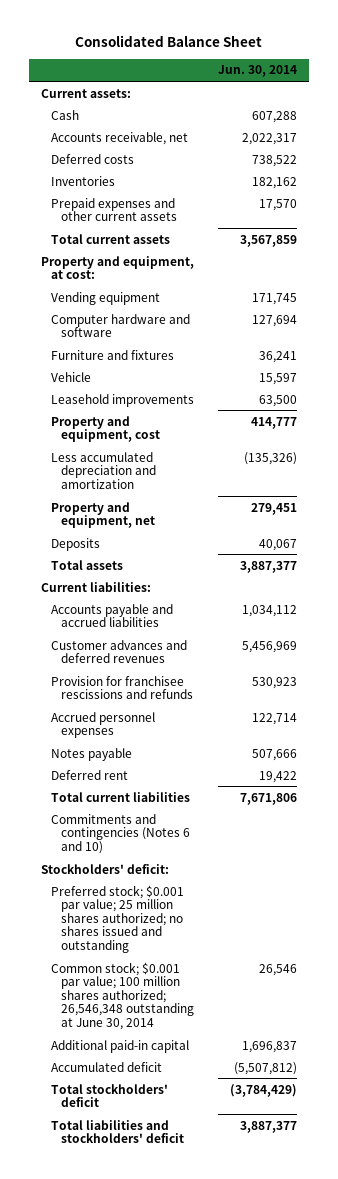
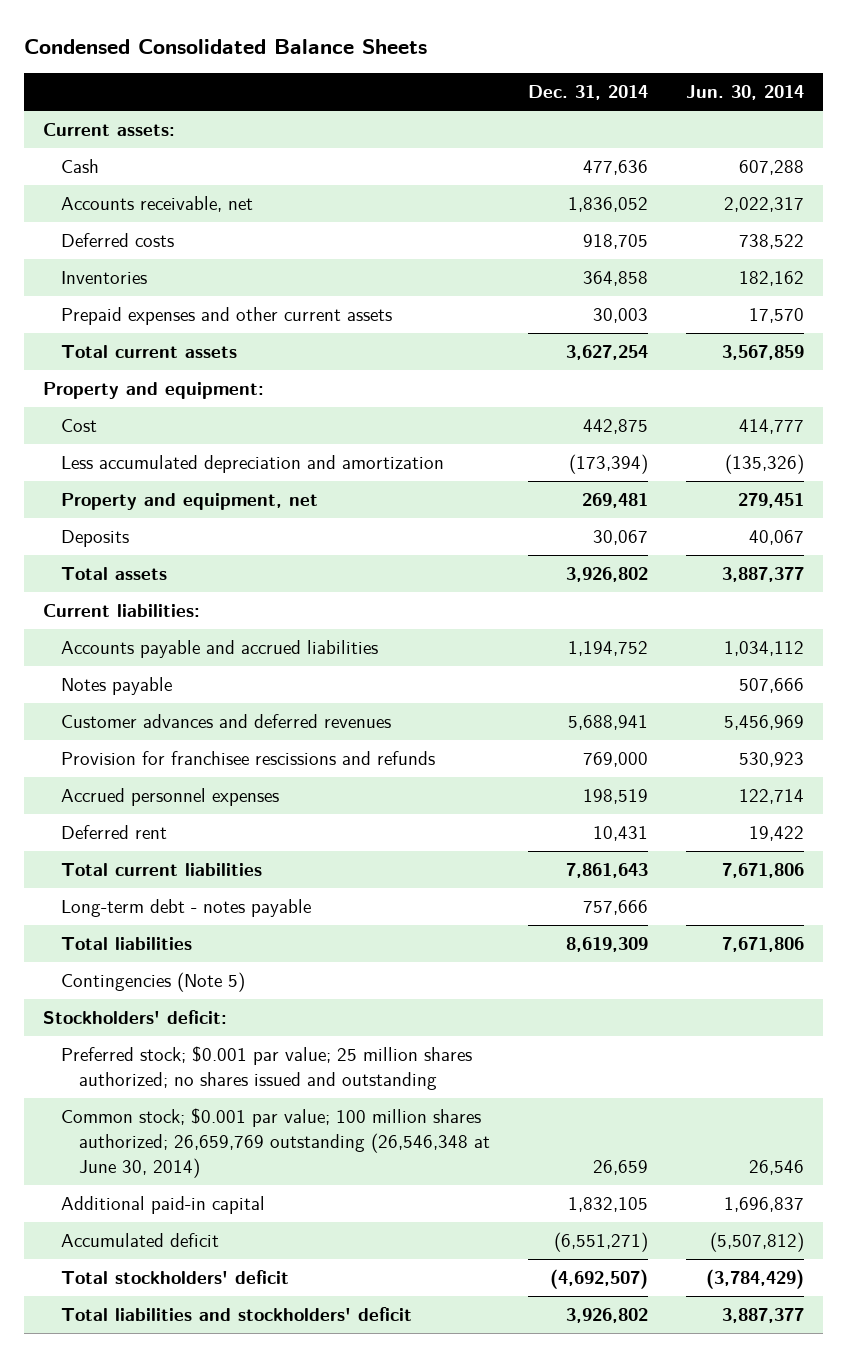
[74,34,262,47] Consolidated Balance Sheet -> [24,38,428,54] Condensed Consolidated Balance Sheets
none -> [528,85,649,101] Dec. 31, 2014
[50,291,160,305] Vending equipment -> none
[50,313,190,338] Computer hardware and software -> none
[50,349,174,360] Furniture and fixtures -> none
[50,371,91,382] Vehicle -> none
[50,393,194,407] Leasehold improvements -> none
[40,255,194,280] Property and equipment, at cost: -> [43,382,265,400] Property and equipment:
[50,415,160,443] Property and equipment, cost -> [61,419,98,433] Cost
[50,747,132,761] Notes payable -> [61,677,173,696] Notes payable
none -> [61,899,312,918] Long-term debt - notes payable
none -> [61,937,193,951] Total liabilities
[50,813,190,854] Commitments and contingencies (Notes 6 and 10) -> [61,972,246,993] Contingencies (Note 5)
[50,961,194,1031] Common stock; $0.001 par value; 100 million shares authorized; 26,546,348 outstanding at June 30, 2014 -> [61,1108,491,1178] Common stock; $0.001 par value; 100 million shares authorized; 26,659,769 outstanding (26,546,348 at June 30, 2014)

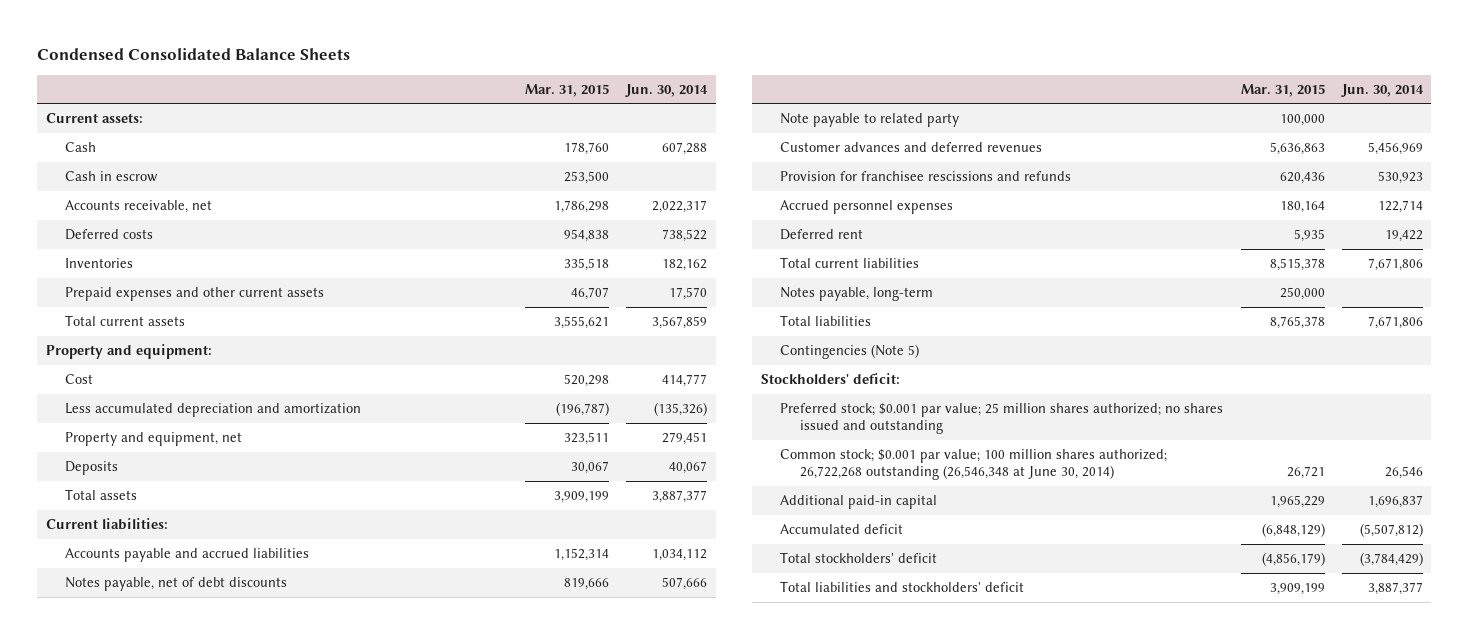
[528,85,649,101] Dec. 31, 2014 -> none
none -> [525,83,610,97] Mar. 31, 2015
none -> [65,171,159,183] Cash in escrow
[61,677,173,696] Notes payable -> [65,577,288,592] Notes payable, net of debt discounts
none -> [780,113,960,128] Note payable to related party
[61,899,312,918] Long-term debt - notes payable -> [780,287,934,302] Notes payable, long-term
[61,1108,491,1178] Common stock; $0.001 par value; 100 million shares authorized; 26,659,769 outstanding (26,546,348 at June 30, 2014) -> [780,449,1168,481] Common stock; $0.001 par value; 100 million shares authorized; 26,722,268 outstanding (26,546,348 at June 30, 2014)

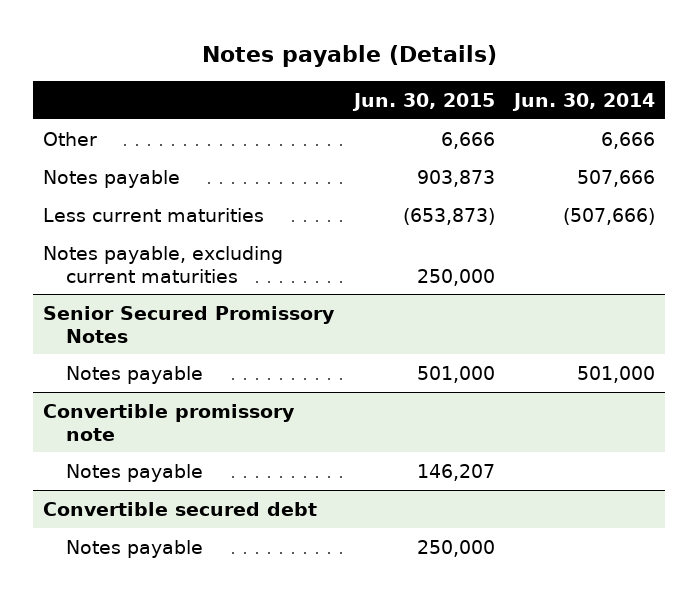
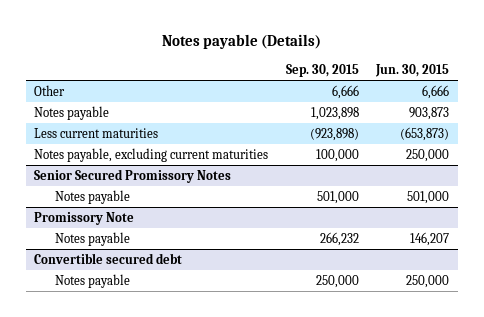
[512,92,656,111] Jun. 30, 2014 -> none
none -> [285,64,359,78] Sep. 30, 2015
[42,403,295,441] Convertible promissory note -> [34,212,135,226] Promissory Note

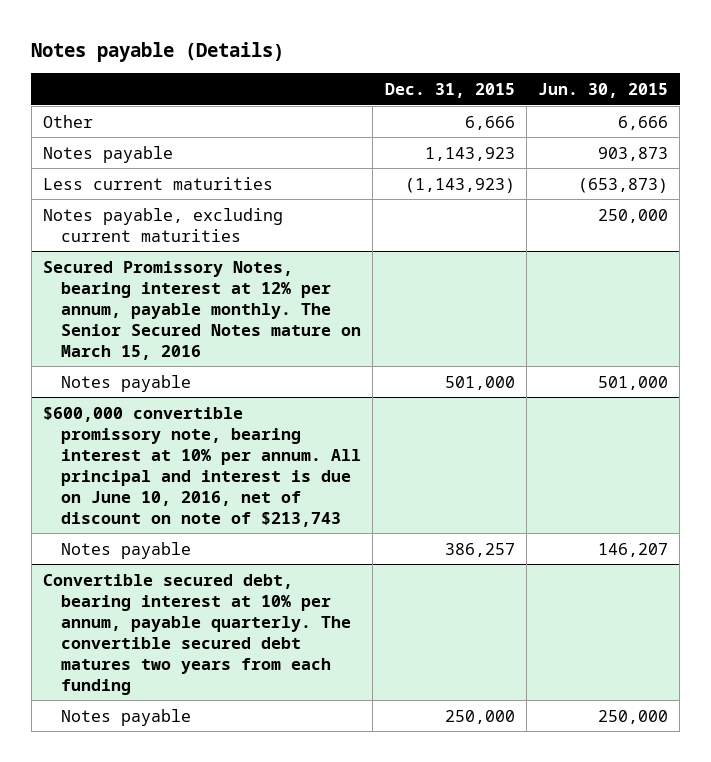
[285,64,359,78] Sep. 30, 2015 -> none
none -> [384,82,515,98] Dec. 31, 2015
[34,169,232,184] Senior Secured Promissory Notes -> [42,260,362,360] Secured Promissory Notes, bearing interest at 12% per annum, payable monthly. The Senior Secured Notes mature on March 15, 2016
[34,212,135,226] Promissory Note -> [42,406,362,527] $600,000 convertible promissory note, bearing interest at 10% per annum. All principal and interest is due on June 10, 2016, net of discount on note of $213,743
[34,253,183,265] Convertible secured debt -> [42,573,352,695] Convertible secured debt, bearing interest at 10% per annum, payable quarterly. The convertible secured debt matures two years from each funding

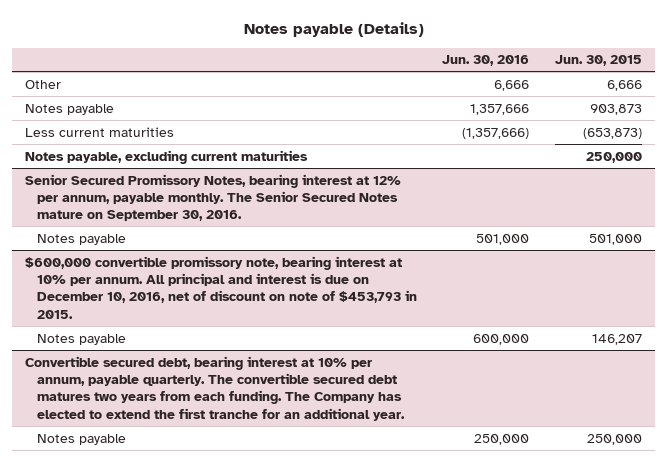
[384,82,515,98] Dec. 31, 2015 -> none
none -> [442,55,530,67] Jun. 30, 2016
[42,260,362,360] Secured Promissory Notes, bearing interest at 12% per annum, payable monthly. The Senior Secured Notes mature on March 15, 2016 -> [25,173,402,222] Senior Secured Promissory Notes, bearing interest at 12% per annum, payable monthly. The Senior Secured Notes mature on September 30, 2016.
[42,406,362,527] $600,000 convertible promissory note, bearing interest at 10% per annum. All principal and interest is due on June 10, 2016, net of discount on note of $213,743 -> [25,255,417,319] $600,000 convertible promissory note, bearing interest at 10% per annum. All principal and interest is due on December 10, 2016, net of discount on note of $453,793 in 2015.
[42,573,352,695] Convertible secured debt, bearing interest at 10% per annum, payable quarterly. The convertible secured debt matures two years from each funding -> [25,355,405,421] Convertible secured debt, bearing interest at 10% per annum, payable quarterly. The convertible secured debt matures two years from each funding. The Company has elected to extend the first tranche for an additional year.

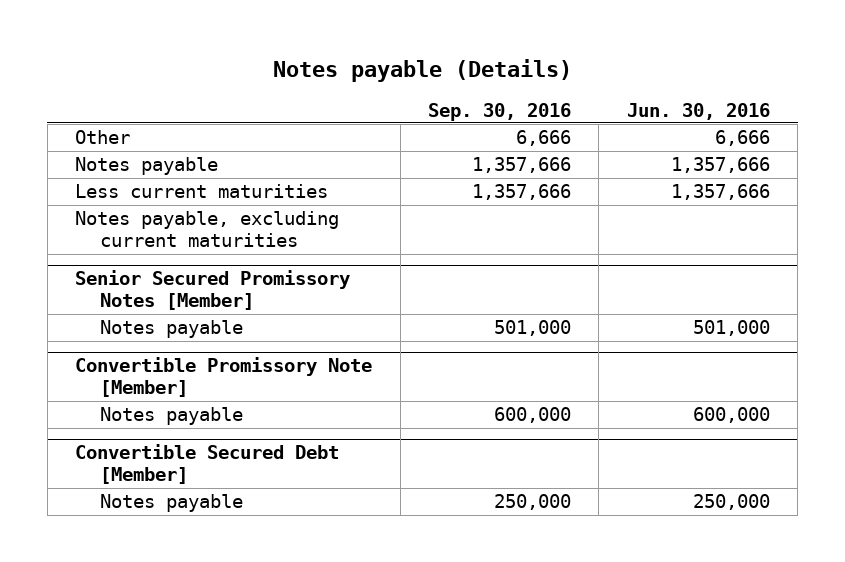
[555,55,643,67] Jun. 30, 2015 -> none
none -> [428,102,572,121] Sep. 30, 2016
[462,127,530,139] (1,357,666) -> [670,184,770,201] 1,357,666
[25,173,402,222] Senior Secured Promissory Notes, bearing interest at 12% per annum, payable monthly. The Senior Secured Notes mature on September 30, 2016. -> [75,270,351,311] Senior Secured Promissory Notes [Member]
[25,255,417,319] $600,000 convertible promissory note, bearing interest at 10% per annum. All principal and interest is due on December 10, 2016, net of discount on note of $453,793 in 2015. -> [75,357,373,398] Convertible Promissory Note [Member]
[25,355,405,421] Convertible secured debt, bearing interest at 10% per annum, payable quarterly. The convertible secured debt matures two years from each funding. The Company has elected to extend the first tranche for an additional year. -> [75,444,340,485] Convertible Secured Debt [Member]

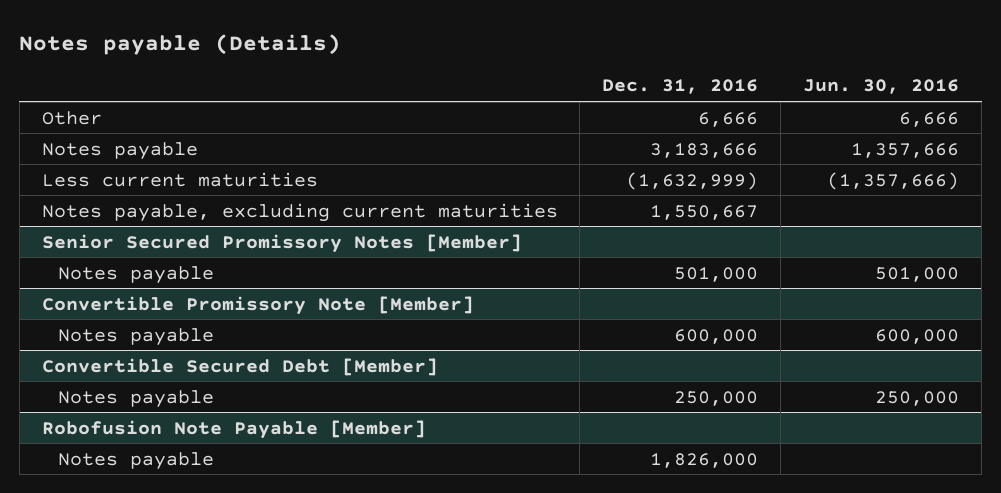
[428,102,572,121] Sep. 30, 2016 -> none
none -> [602,79,759,95] Dec. 31, 2016
[670,184,770,201] 1,357,666 -> [827,171,960,190] (1,357,666)
none -> [41,419,426,439] Robofusion Note Payable [Member]
none -> [58,451,215,470] Notes payable

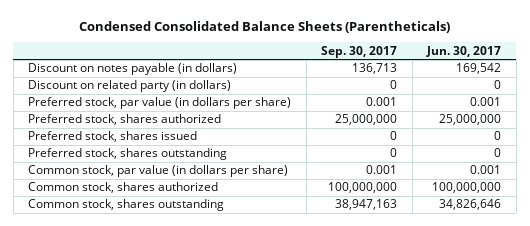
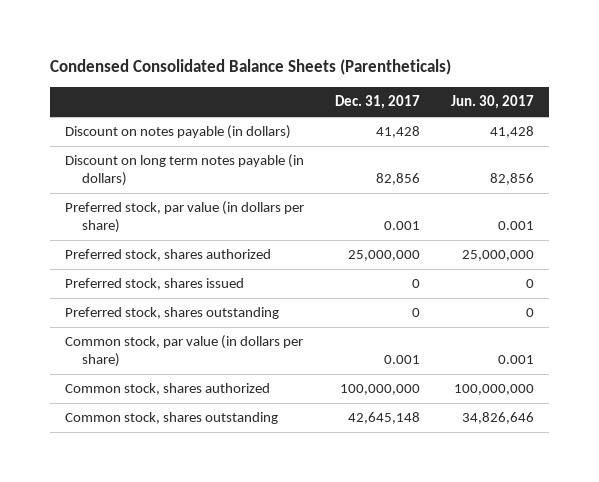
[321,45,398,58] Sep. 30, 2017 -> none
none -> [334,95,420,110] Dec. 31, 2017
[28,80,232,93] Discount on related party (in dollars) -> none
[456,63,502,75] 169,542 -> [489,126,534,139] 41,428
none -> [65,154,305,187] Discount on long term notes payable (in dollars)

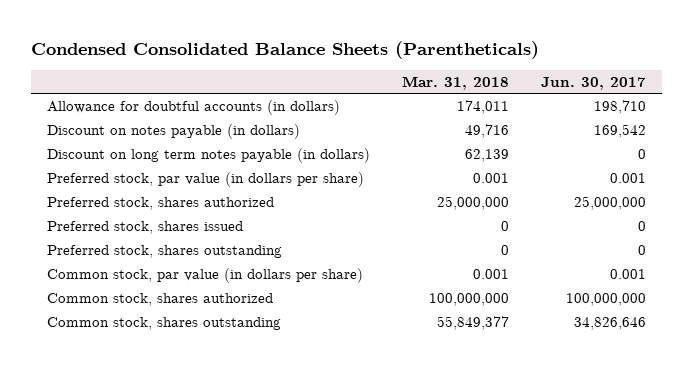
[334,95,420,110] Dec. 31, 2017 -> none
none -> [402,75,510,90] Mar. 31, 2018
none -> [47,100,341,116] Allowance for doubtful accounts (in dollars)
[489,126,534,139] 41,428 -> [594,124,647,139] 169,542
[489,173,534,186] 82,856 -> [638,149,647,160] 0

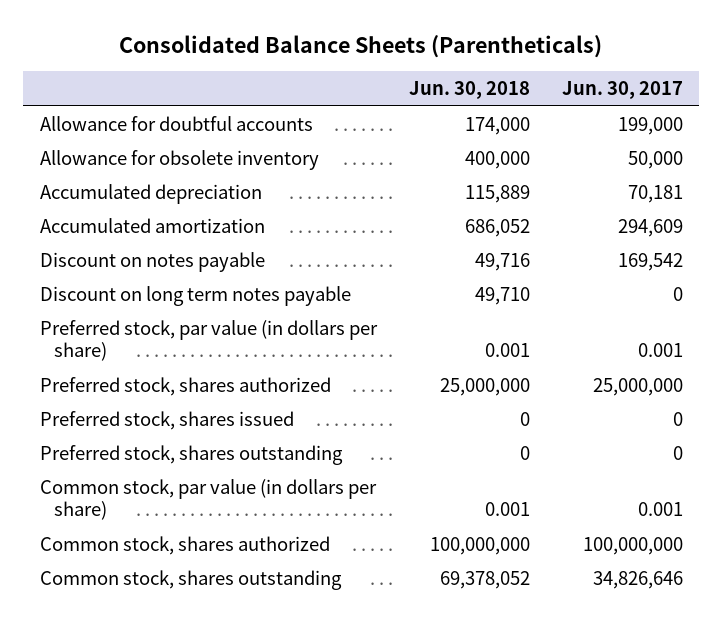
[31,40,540,59] Condensed Consolidated Balance Sheets (Parentheticals) -> [119,34,603,58] Consolidated Balance Sheets (Parentheticals)
[402,75,510,90] Mar. 31, 2018 -> none
none -> [408,81,530,100] Jun. 30, 2018
[47,100,341,116] Allowance for doubtful accounts (in dollars) -> [39,116,313,132] Allowance for doubtful accounts
[594,100,647,115] 198,710 -> [617,117,683,136] 199,000
none -> [39,150,319,171] Allowance for obsolete inventory
none -> [39,184,262,205] Accumulated depreciation
none -> [39,218,265,234] Accumulated amortization
[47,124,301,140] Discount on notes payable (in dollars) -> [39,252,265,273] Discount on notes payable
[47,148,371,164] Discount on long term notes payable (in dollars) -> [39,286,351,307] Discount on long term notes payable

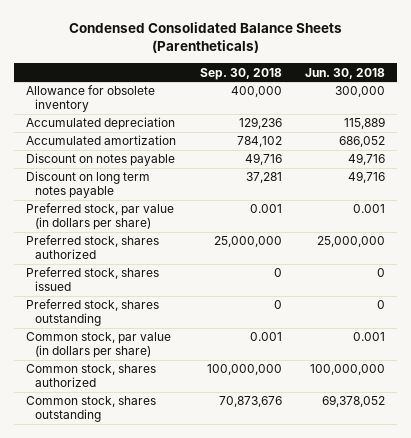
[119,34,603,58] Consolidated Balance Sheets (Parentheticals) -> [68,21,342,54] Condensed Consolidated Balance Sheets (Parentheticals)
[561,81,683,100] Jun. 30, 2017 -> none
none -> [199,67,282,80] Sep. 30, 2018
[39,116,313,132] Allowance for doubtful accounts -> none
[464,151,530,170] 400,000 -> [335,86,386,98] 300,000
[474,287,530,306] 49,710 -> [348,171,386,184] 49,716

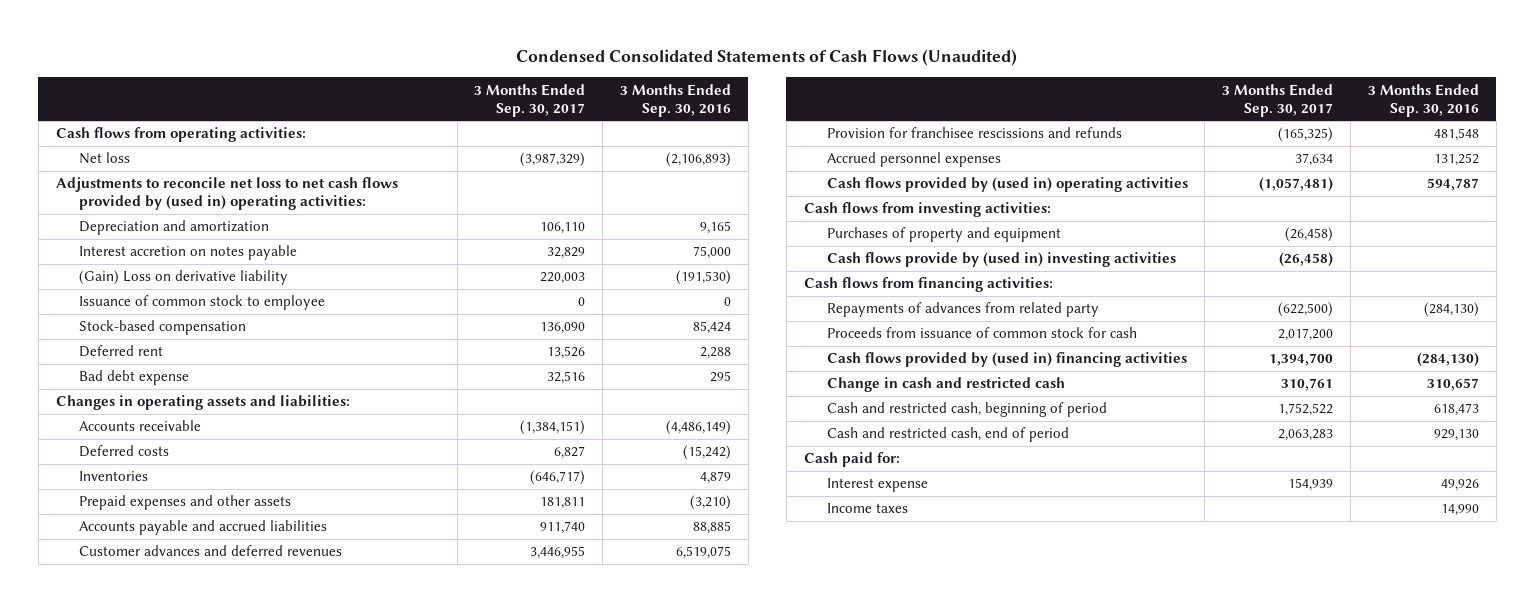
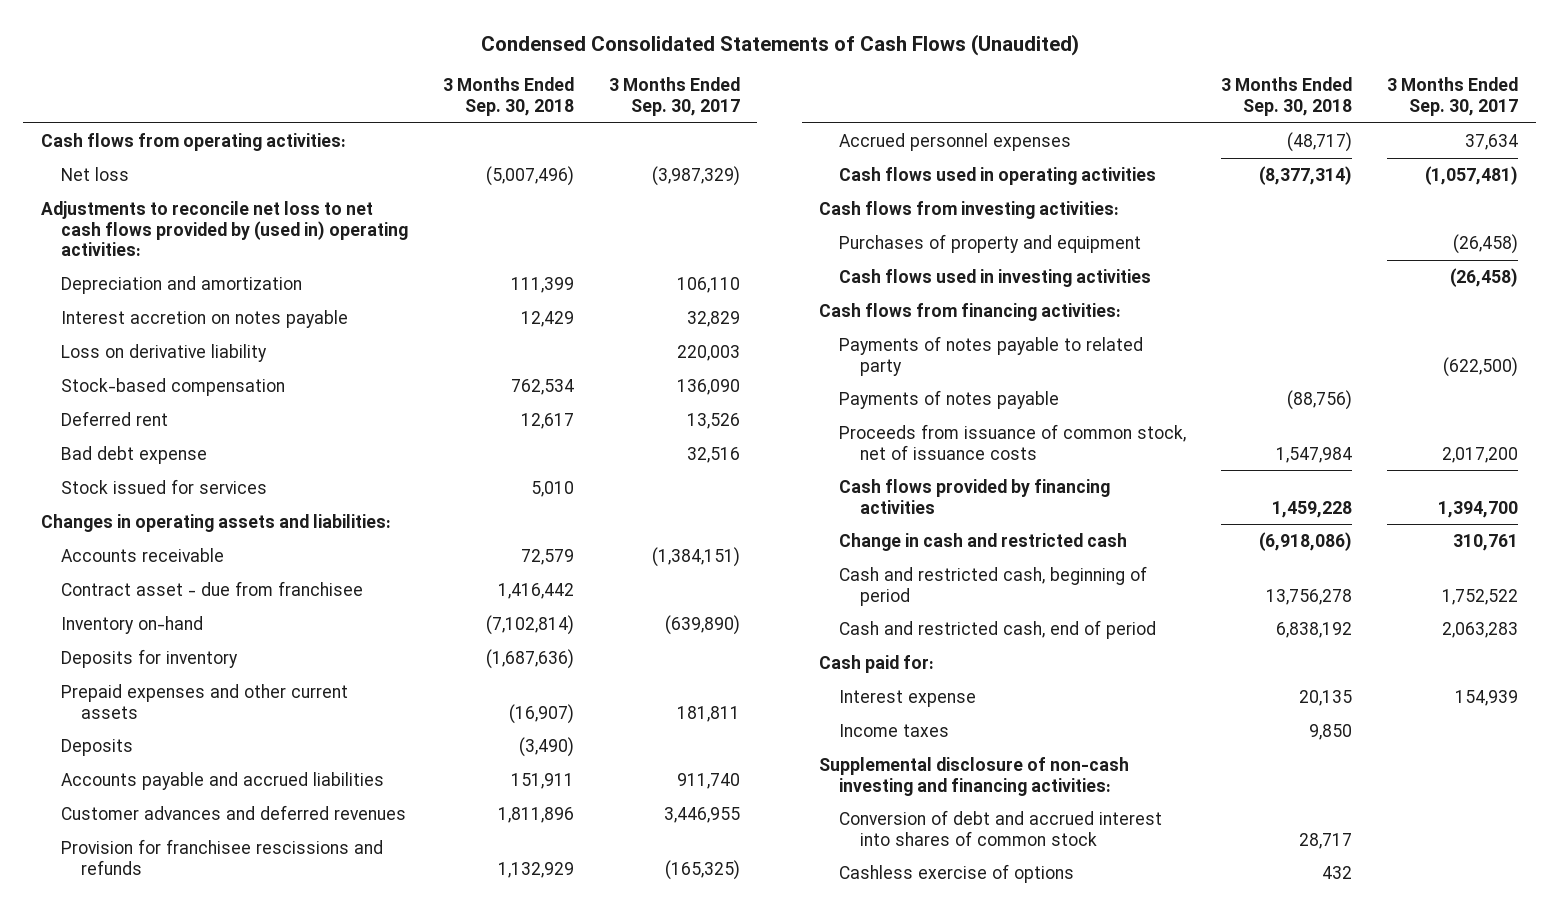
[619,83,731,117] 3 Months Ended Sep. 30, 2016 -> none
none -> [442,77,574,117] 3 Months Ended Sep. 30, 2018
[78,295,325,311] Issuance of common stock to employee -> none
[78,270,288,286] (Gain) Loss on derivative liability -> [60,344,267,363] Loss on derivative liability
none -> [60,479,267,495] Stock issued for services
[78,445,169,458] Deferred costs -> none
[78,471,148,482] Inventories -> none
none -> [60,581,363,597] Contract asset - due from franchisee
none -> [60,616,203,635] Inventory on-hand
none -> [60,649,238,669] Deposits for inventory
[78,495,291,511] Prepaid expenses and other assets -> [60,684,348,719] Prepaid expenses and other current assets
none -> [60,739,133,757] Deposits
[826,177,1188,193] Cash flows provided by (used in) operating activities -> [839,167,1157,186] Cash flows used in operating activities
[826,252,1176,268] Cash flows provide by (used in) investing activities -> [839,269,1152,288] Cash flows used in investing activities
[826,302,1099,318] Repayments of advances from related party -> [839,336,1144,376] Payments of notes payable to related party
none -> [839,390,1060,410] Payments of notes payable
[826,327,1137,339] Proceeds from issuance of common stock for cash -> [839,424,1187,460] Proceeds from issuance of common stock, net of issuance costs
[826,352,1187,368] Cash flows provided by (used in) financing activities -> [839,479,1111,514] Cash flows provided by financing activities
none -> [819,757,1130,796] Supplemental disclosure of non-cash investing and financing activities:
none -> [839,810,1163,846] Conversion of debt and accrued interest into shares of common stock
none -> [839,864,1075,884] Cashless exercise of options

